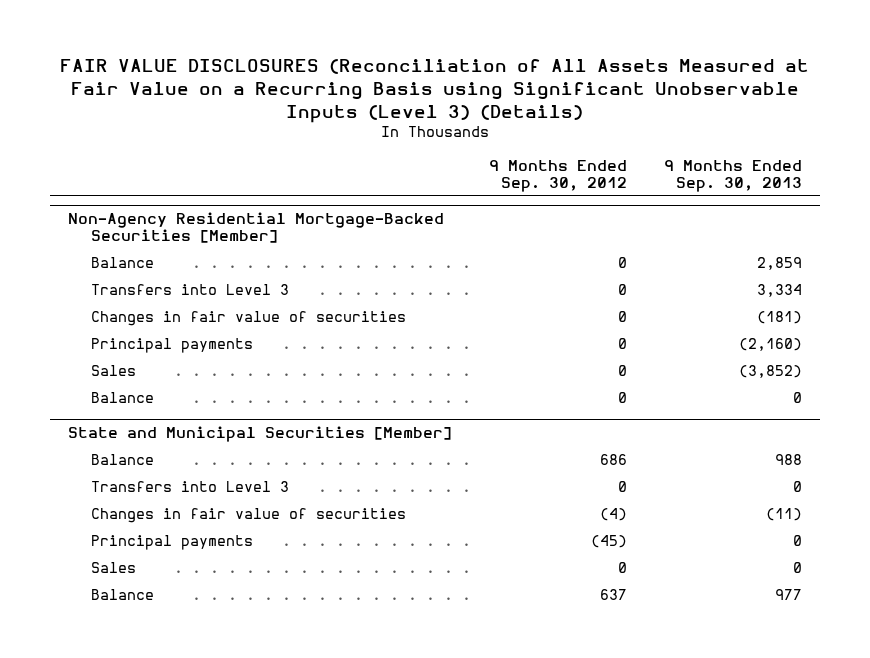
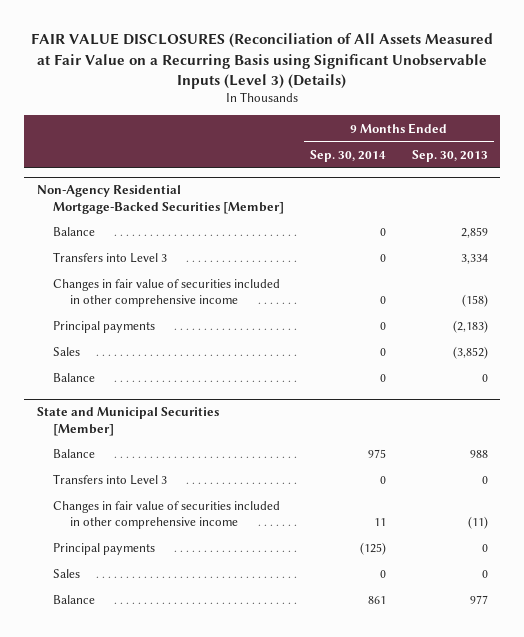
[489,159,628,192] 9 Months Ended Sep. 30, 2012 -> none
none -> [309,150,386,163] Sep. 30, 2014
[90,310,406,326] Changes in fair value of securities -> [53,279,281,308] Changes in fair value of securities included in other comprehensive income
[756,310,802,324] (181) -> [461,294,488,308] (158)
[738,337,802,351] (2,160) -> [452,320,488,334] (2,183)
[90,507,406,523] Changes in fair value of securities -> [53,501,281,530] Changes in fair value of securities included in other comprehensive income

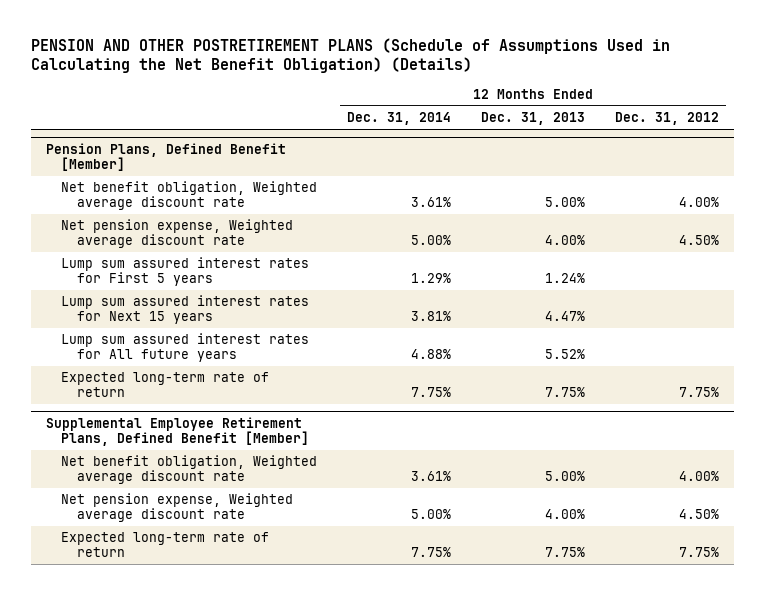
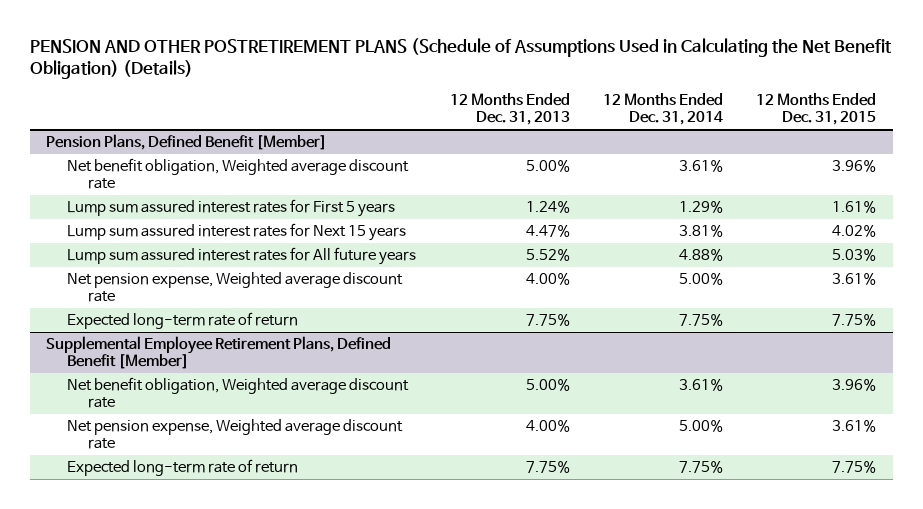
[614,112,719,126] Dec. 31, 2012 -> none
none -> [756,93,877,126] 12 Months Ended Dec. 31, 2015
[61,219,294,249] Net pension expense, Weighted average discount rate -> [67,271,404,303] Net pension expense, Weighted average discount rate

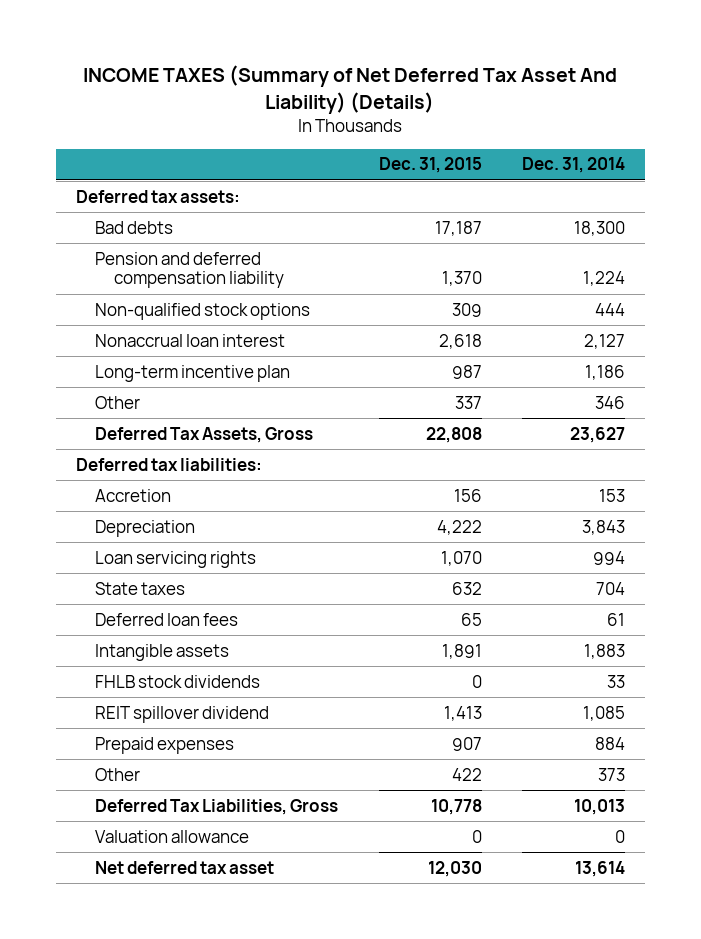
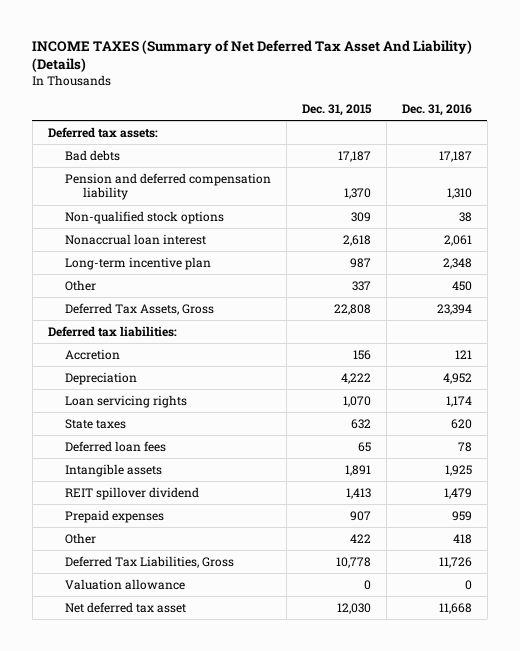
[521,157,625,174] Dec. 31, 2014 -> none
none -> [401,103,472,116] Dec. 31, 2016
[95,674,261,688] FHLB stock dividends -> none

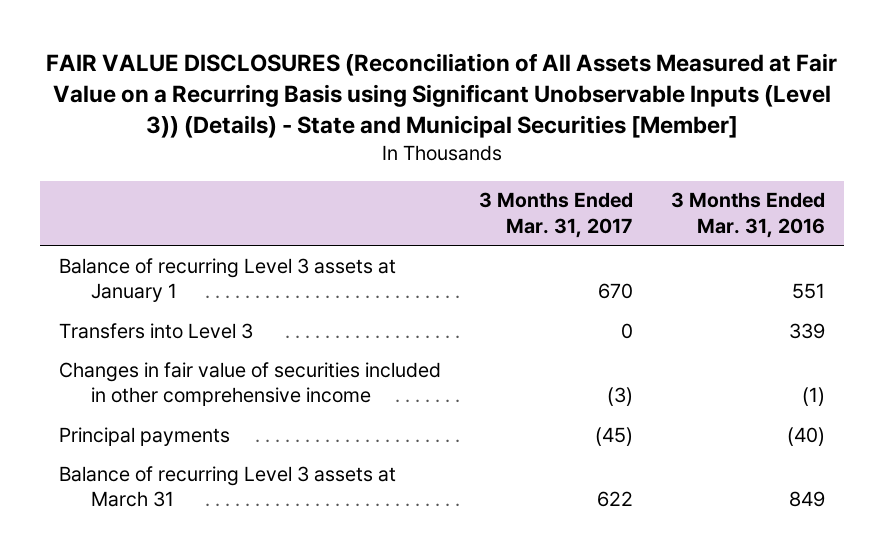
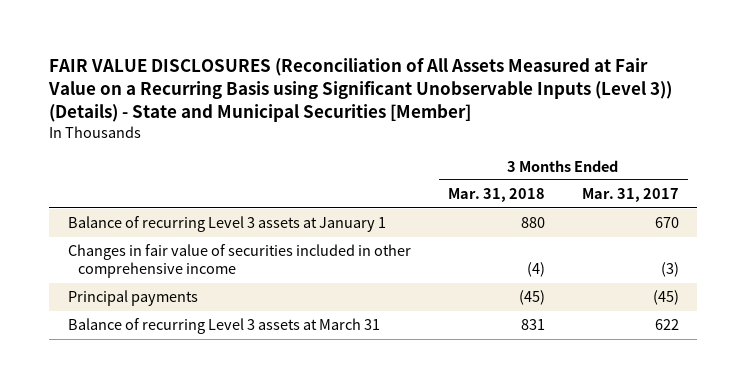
[671,192,826,238] 3 Months Ended Mar. 31, 2016 -> none
none -> [447,188,545,203] Mar. 31, 2018
[59,322,254,339] Transfers into Level 3 -> none

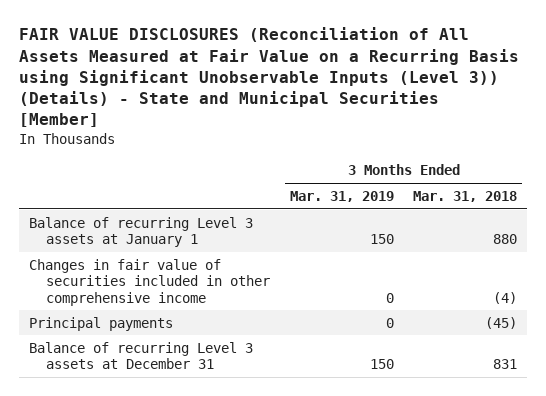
[581,188,679,203] Mar. 31, 2017 -> none
none -> [289,190,394,202] Mar. 31, 2019
[67,318,380,335] Balance of recurring Level 3 assets at March 31 -> [28,341,253,370] Balance of recurring Level 3 assets at December 31

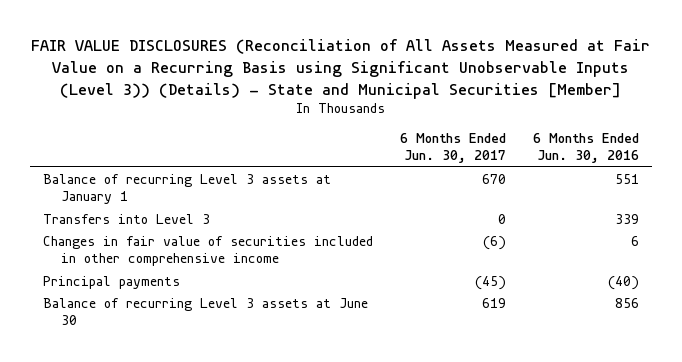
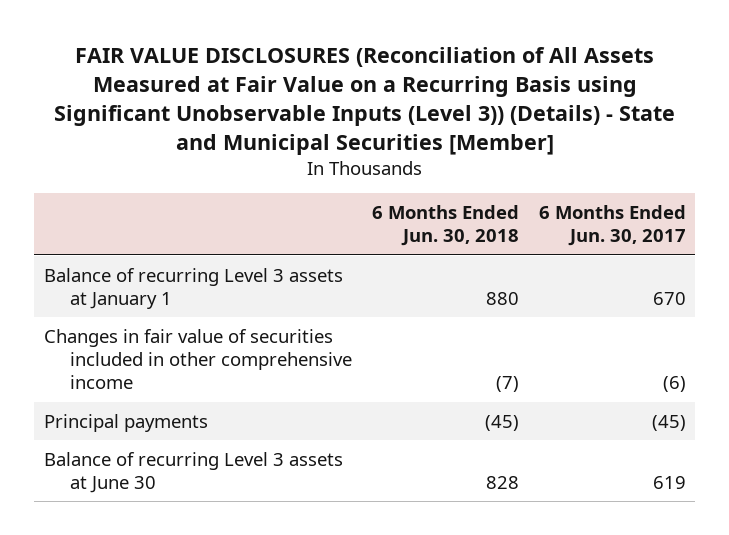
[532,133,639,164] 6 Months Ended Jun. 30, 2016 -> none
none -> [371,205,519,247] 6 Months Ended Jun. 30, 2018
[43,214,211,225] Transfers into Level 3 -> none

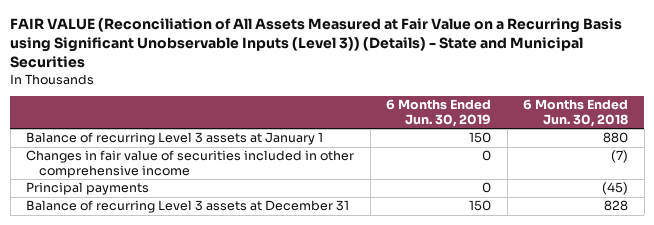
[53,46,675,155] FAIR VALUE DISCLOSURES (Reconciliation of All Assets Measured at Fair Value on a Recurring Basis using Significant Unobservable Inputs (Level 3)) (Details) - State and Municipal Securities [Member] -> [10,18,623,69] FAIR VALUE (Reconciliation of All Assets Measured at Fair Value on a Recurring Basis using Significant Unobservable Inputs (Level 3)) (Details) - State and Municipal Securities
[538,205,686,247] 6 Months Ended Jun. 30, 2017 -> none
none -> [386,99,492,127] 6 Months Ended Jun. 30, 2019
[43,451,343,494] Balance of recurring Level 3 assets at June 30 -> [26,200,350,214] Balance of recurring Level 3 assets at December 31

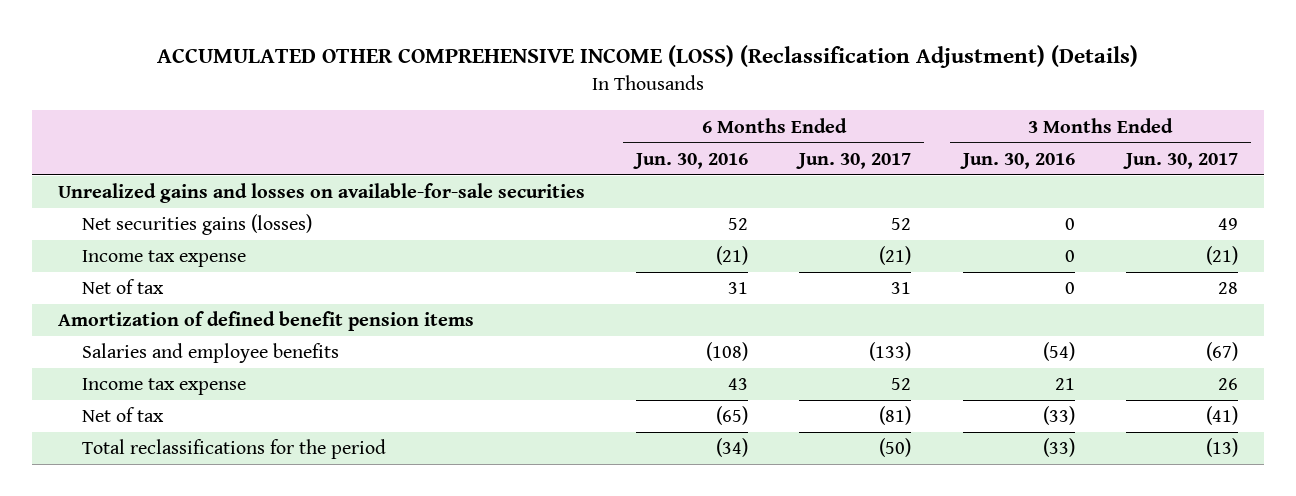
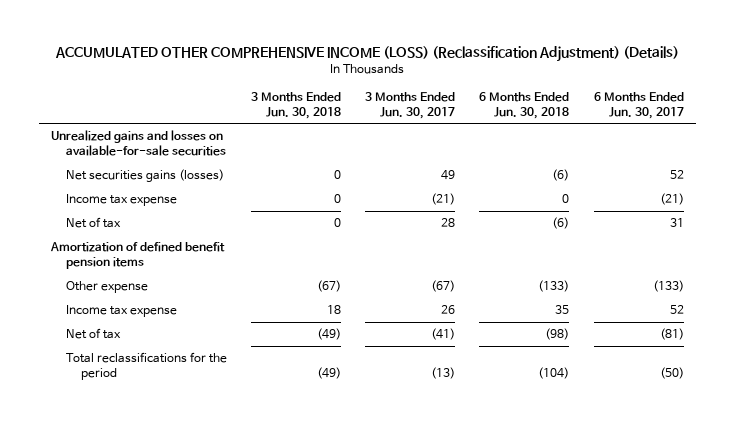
[633,152,749,169] Jun. 30, 2016 -> none
[959,152,1075,169] Jun. 30, 2016 -> none
none -> [251,91,342,119] 3 Months Ended Jun. 30, 2018
none -> [479,91,570,119] 6 Months Ended Jun. 30, 2018
[81,343,339,364] Salaries and employee benefits -> [65,281,148,294] Other expense

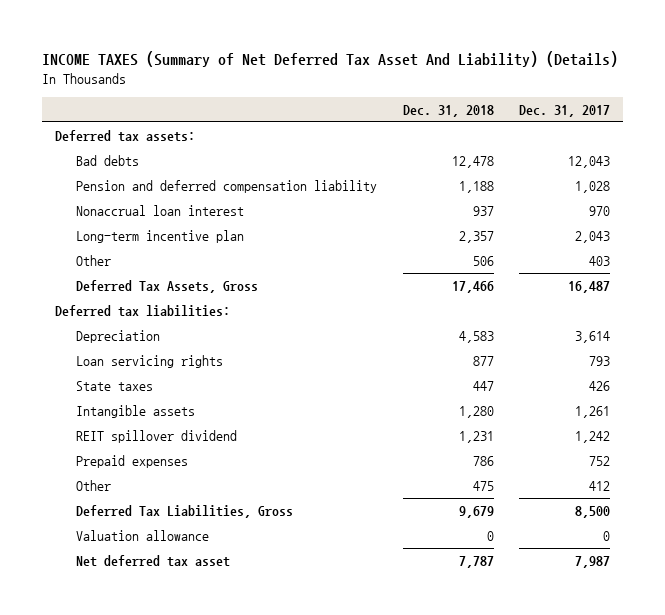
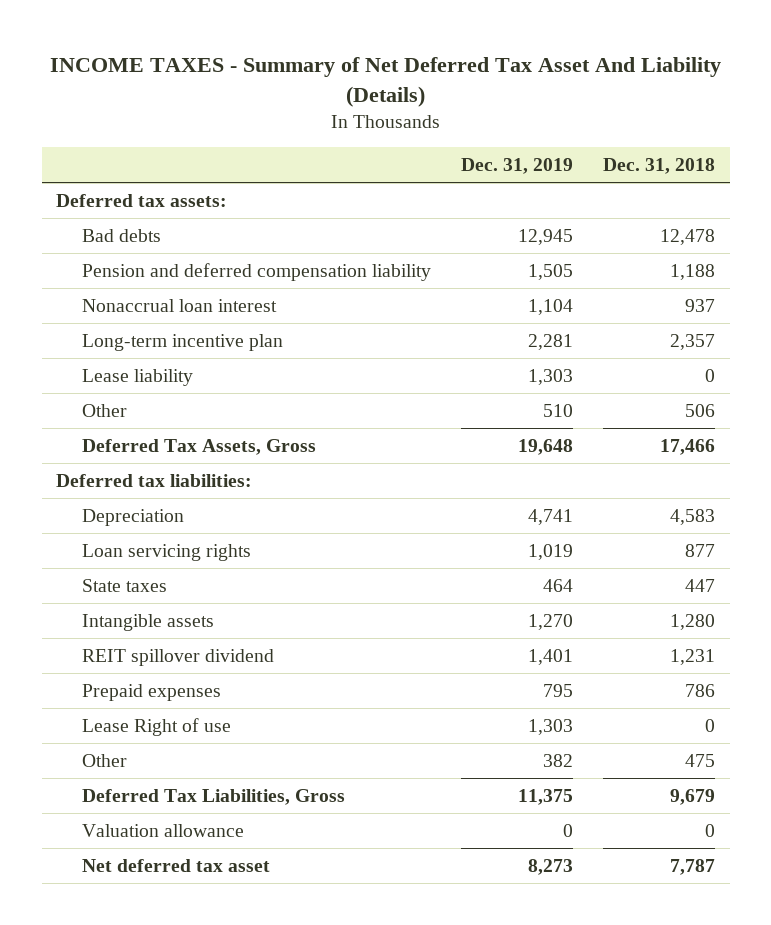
[42,51,619,68] INCOME TAXES (Summary of Net Deferred Tax Asset And Liability) (Details) -> [49,56,721,107] INCOME TAXES - Summary of Net Deferred Tax Asset And Liability (Details)
[518,105,610,118] Dec. 31, 2017 -> none
none -> [461,157,574,174] Dec. 31, 2019
none -> [82,369,194,387] Lease liability
none -> [82,718,232,737] Lease Right of use

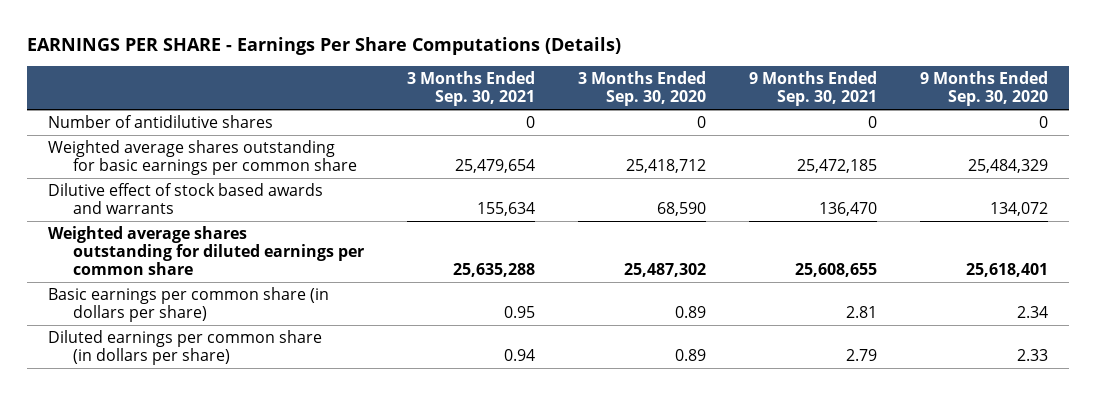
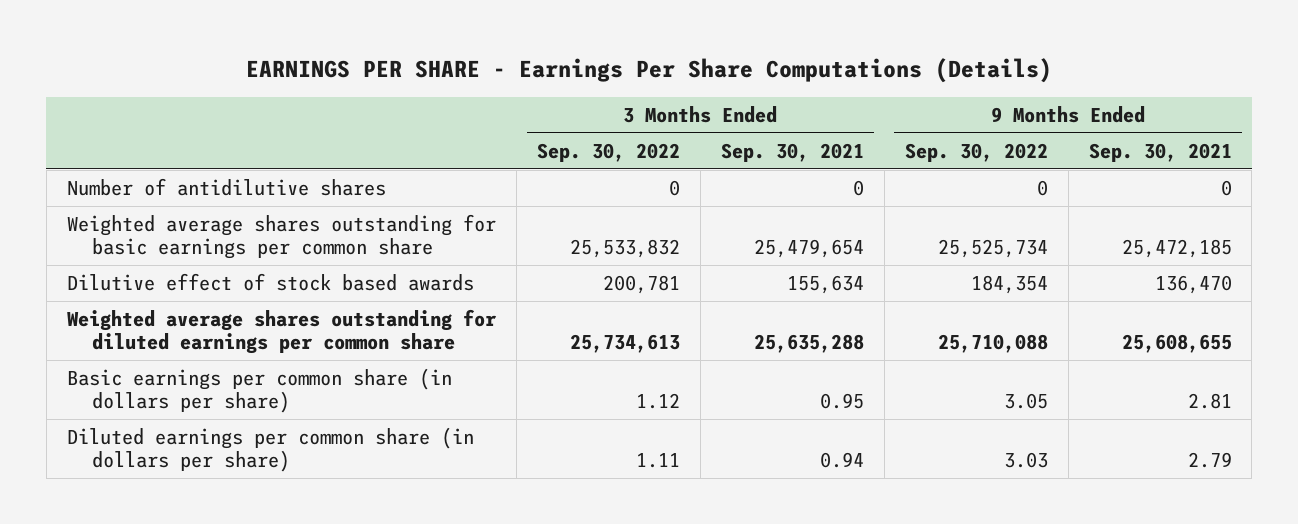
[577,71,706,107] 3 Months Ended Sep. 30, 2020 -> none
[919,71,1048,107] 9 Months Ended Sep. 30, 2020 -> none
none -> [536,142,680,162] Sep. 30, 2022
none -> [904,142,1048,162] Sep. 30, 2022
[48,182,324,215] Dilutive effect of stock based awards and warrants -> [66,272,474,291] Dilutive effect of stock based awards

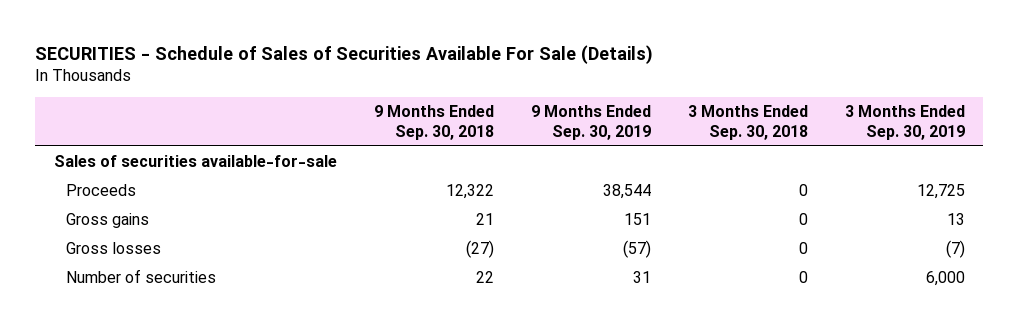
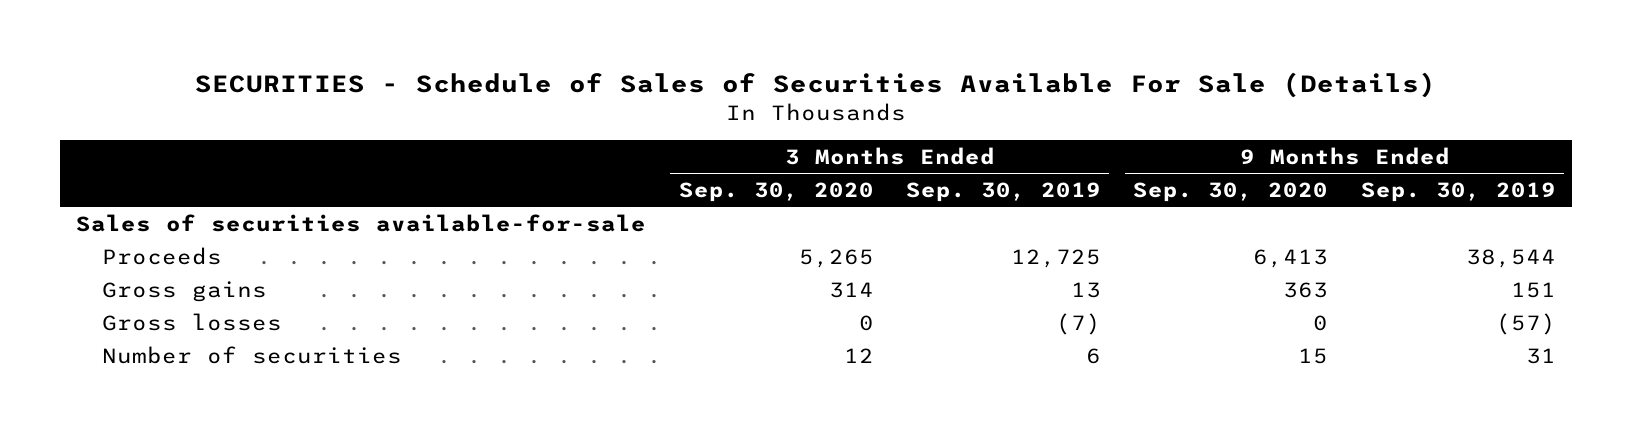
[373,104,494,140] 9 Months Ended Sep. 30, 2018 -> none
[687,104,808,140] 3 Months Ended Sep. 30, 2018 -> none
none -> [678,182,874,203] Sep. 30, 2020
none -> [1133,182,1329,203] Sep. 30, 2020
[925,270,965,286] 6,000 -> [1086,347,1102,364] 6

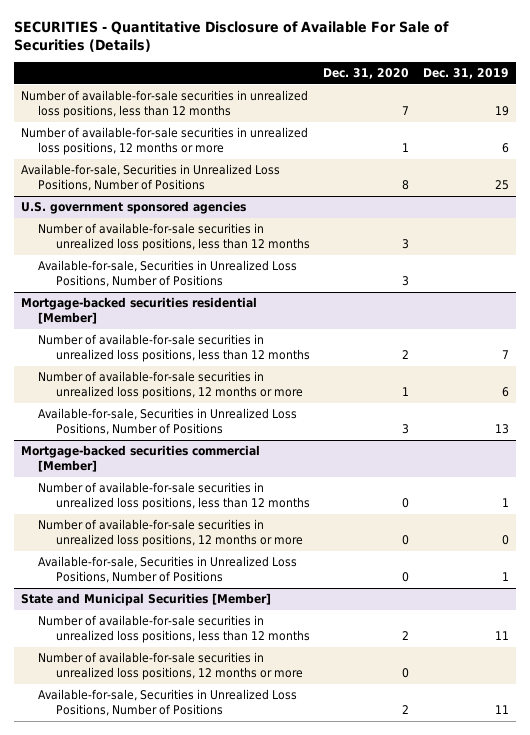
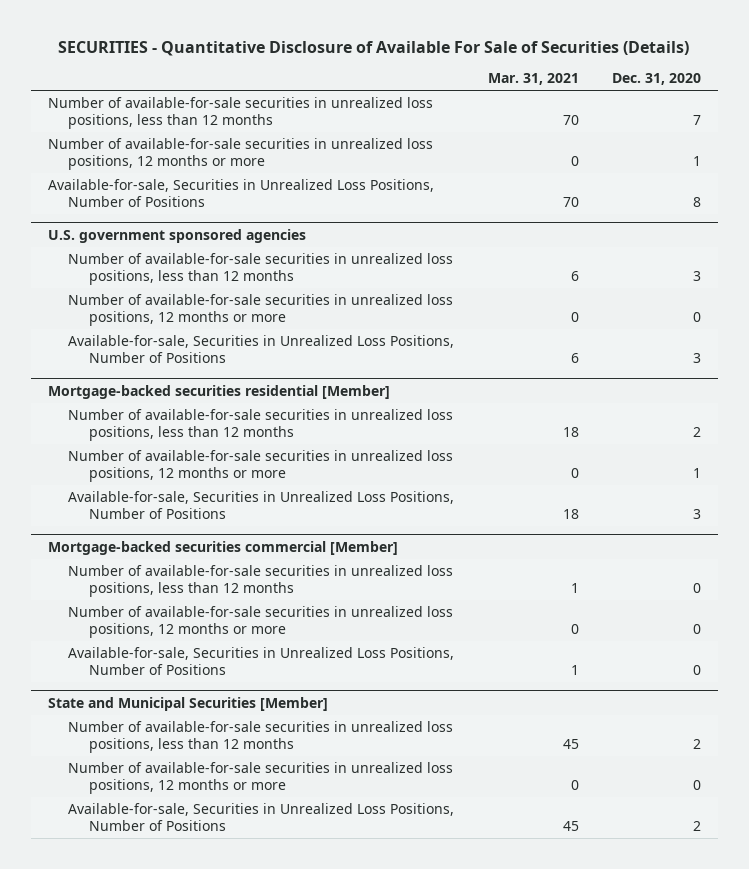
[423,68,510,80] Dec. 31, 2019 -> none
none -> [487,73,579,86] Mar. 31, 2021
none -> [68,293,454,327] Number of available-for-sale securities in unrealized loss positions, 12 months or more

